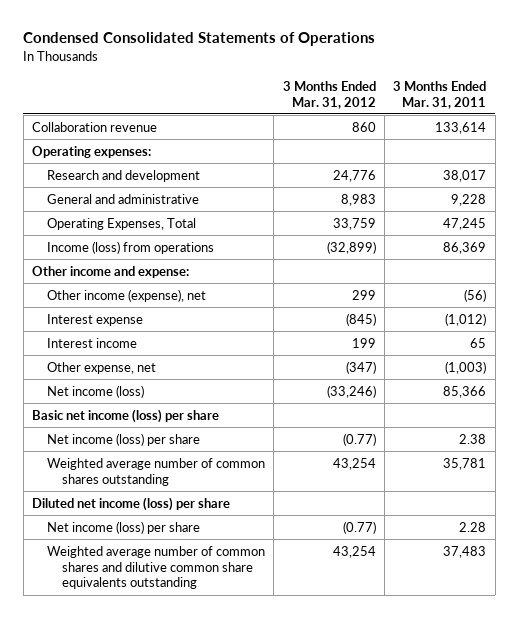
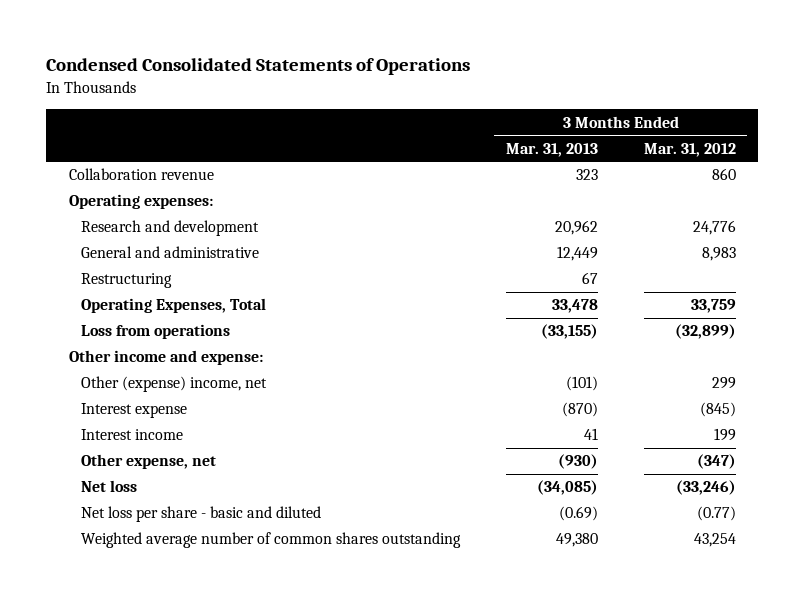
[393,80,487,109] 3 Months Ended Mar. 31, 2011 -> none
none -> [505,142,598,157] Mar. 31, 2013
none -> [80,273,172,289] Restructuring
[46,240,214,254] Income (loss) from operations -> [80,324,230,340] Loss from operations
[46,288,206,302] Other income (expense), net -> [80,376,267,393] Other (expense) income, net
[31,408,219,423] Basic net income (loss) per share -> none
[46,384,144,398] Net income (loss) -> [80,480,137,493] Net loss
[46,432,200,446] Net income (loss) per share -> [80,506,321,523] Net loss per share - basic and diluted
[31,496,230,511] Diluted net income (loss) per share -> none
[46,520,200,534] Net income (loss) per share -> none
[46,545,265,590] Weighted average number of common shares and dilutive common share equivalents outstanding -> none

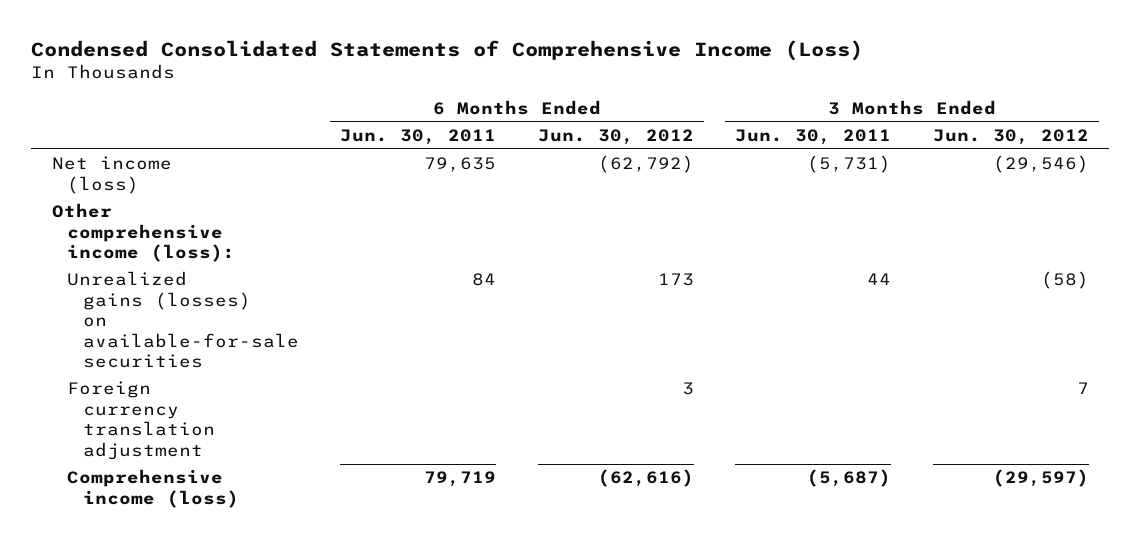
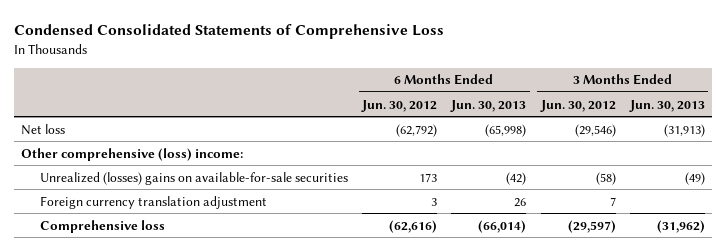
[31,40,864,62] Condensed Consolidated Statements of Comprehensive Income (Loss) -> [14,24,445,40] Condensed Consolidated Statements of Comprehensive Loss
[340,129,497,146] Jun. 30, 2011 -> none
[735,129,892,146] Jun. 30, 2011 -> none
none -> [450,99,527,112] Jun. 30, 2013
none -> [628,99,705,112] Jun. 30, 2013
[51,156,172,194] Net income (loss) -> [21,123,66,135] Net loss
[51,203,236,263] Other comprehensive income (loss): -> [21,147,244,161] Other comprehensive (loss) income:
[67,271,299,369] Unrealized gains (losses) on available-for-sale securities -> [40,171,349,185] Unrealized (losses) gains on available-for-sale securities
[67,469,239,508] Comprehensive income (loss) -> [40,219,166,233] Comprehensive loss

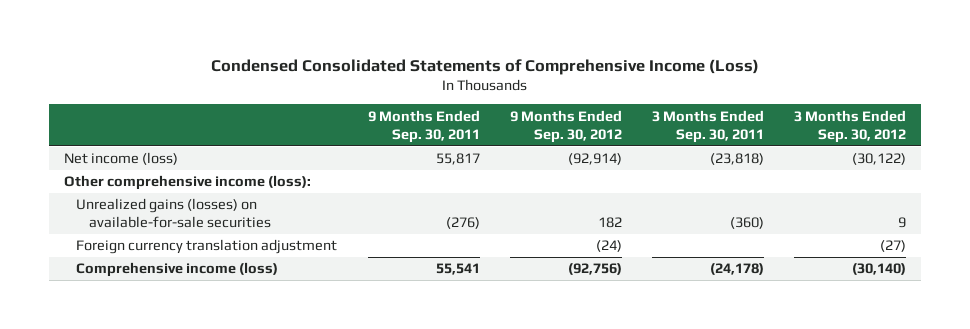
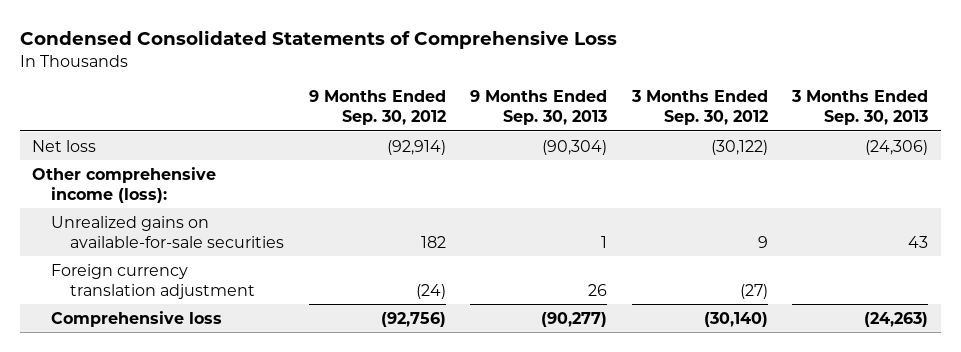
[210,58,759,75] Condensed Consolidated Statements of Comprehensive Income (Loss) -> [20,29,618,49] Condensed Consolidated Statements of Comprehensive Loss
[367,109,480,143] 9 Months Ended Sep. 30, 2011 -> none
[651,109,764,143] 3 Months Ended Sep. 30, 2011 -> none
none -> [470,90,608,126] 9 Months Ended Sep. 30, 2013
none -> [791,90,929,126] 3 Months Ended Sep. 30, 2013
[63,152,178,166] Net income (loss) -> [32,139,97,152] Net loss
[76,198,272,229] Unrealized gains (losses) on available-for-sale securities -> [51,215,285,248] Unrealized gains on available-for-sale securities
[76,262,279,278] Comprehensive income (loss) -> [51,310,223,327] Comprehensive loss

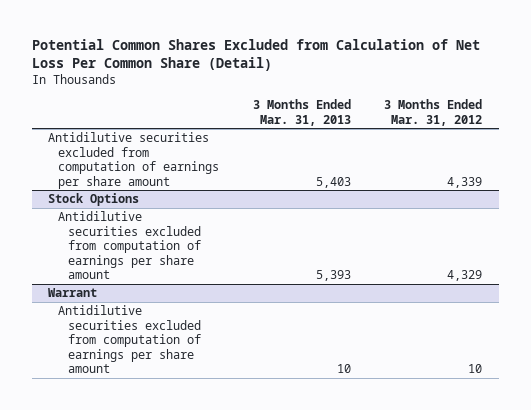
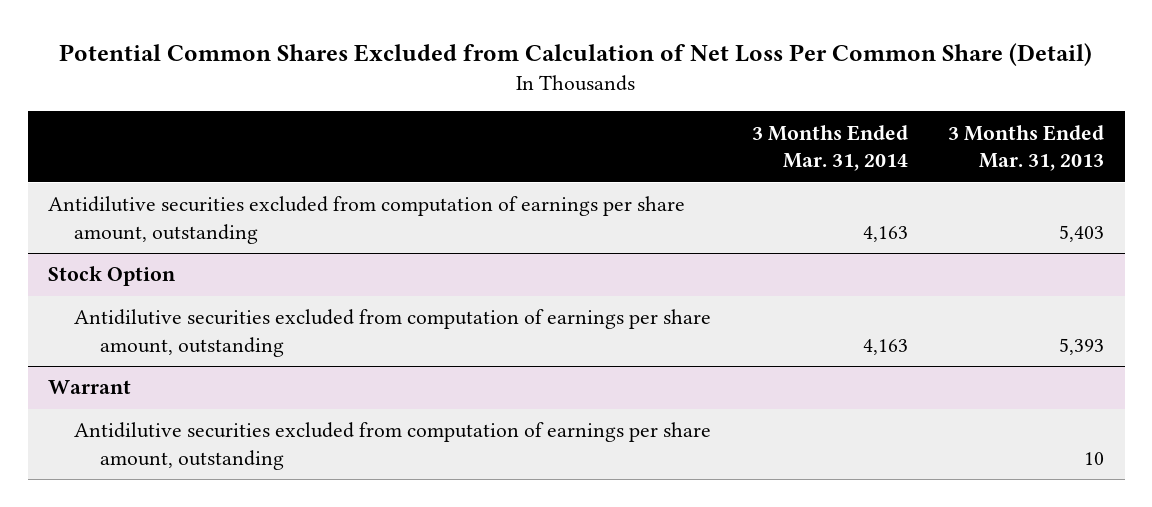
[384,99,483,126] 3 Months Ended Mar. 31, 2012 -> none
none -> [751,124,908,172] 3 Months Ended Mar. 31, 2014
[48,132,220,189] Antidilutive securities excluded from computation of earnings per share amount -> [48,196,686,244] Antidilutive securities excluded from computation of earnings per share amount, outstanding
[48,193,140,207] Stock Options -> [48,266,177,287] Stock Option
[58,211,202,280] Antidilutive securities excluded from computation of earnings per share amount -> [73,309,711,357] Antidilutive securities excluded from computation of earnings per share amount, outstanding
[58,305,202,374] Antidilutive securities excluded from computation of earnings per share amount -> [73,422,711,470] Antidilutive securities excluded from computation of earnings per share amount, outstanding

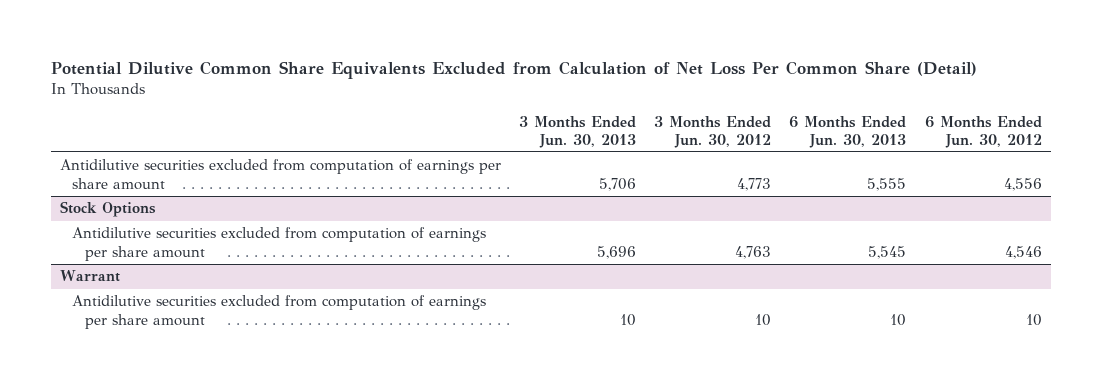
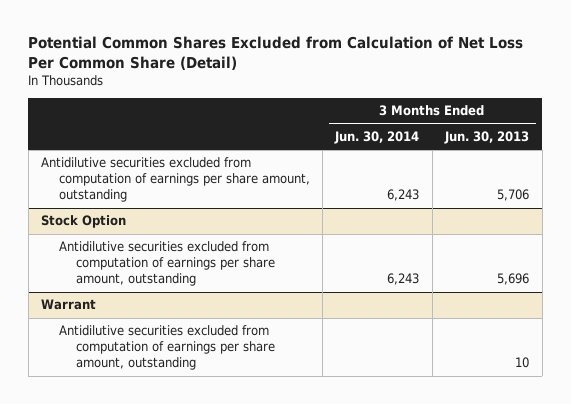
[51,61,978,80] Potential Dilutive Common Share Equivalents Excluded from Calculation of Net Loss Per Common Share (Detail) -> [28,36,524,70] Potential Common Shares Excluded from Calculation of Net Loss Per Common Share (Detail)
[654,115,772,148] 3 Months Ended Jun. 30, 2012 -> none
[789,115,907,148] 6 Months Ended Jun. 30, 2013 -> none
[924,115,1042,148] 6 Months Ended Jun. 30, 2012 -> none
none -> [334,130,420,144] Jun. 30, 2014
[60,159,502,190] Antidilutive securities excluded from computation of earnings per share amount -> [41,157,310,203] Antidilutive securities excluded from computation of earnings per share amount, outstanding
[60,201,157,218] Stock Options -> [41,215,127,229] Stock Option
[72,227,487,261] Antidilutive securities excluded from computation of earnings per share amount -> [58,241,276,287] Antidilutive securities excluded from computation of earnings per share amount, outstanding
[72,295,487,329] Antidilutive securities excluded from computation of earnings per share amount -> [58,325,276,371] Antidilutive securities excluded from computation of earnings per share amount, outstanding

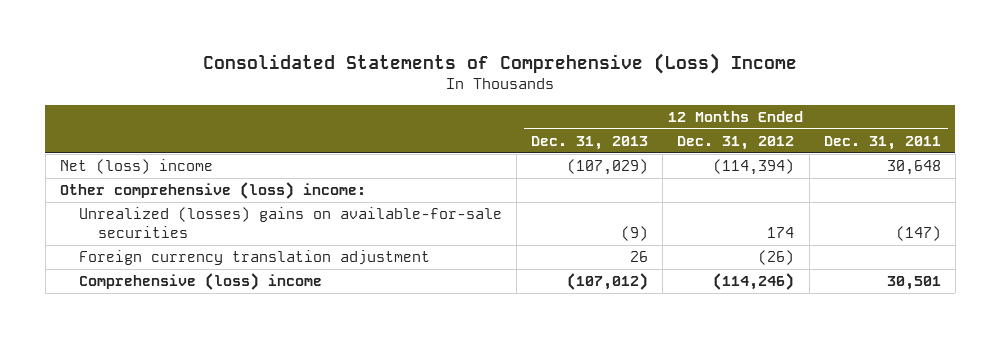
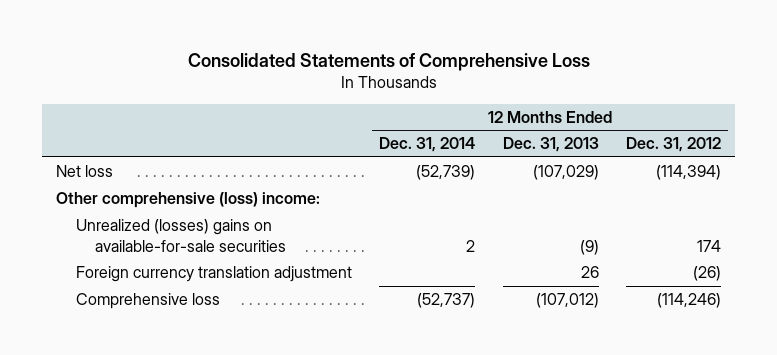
[203,52,798,74] Consolidated Statements of Comprehensive (Loss) Income -> [187,52,590,71] Consolidated Statements of Comprehensive Loss
[823,136,941,151] Dec. 31, 2011 -> none
none -> [379,137,476,153] Dec. 31, 2014
[59,159,213,175] Net (loss) income -> [55,165,113,178] Net loss
[78,273,322,291] Comprehensive (loss) income -> [75,293,220,310] Comprehensive loss

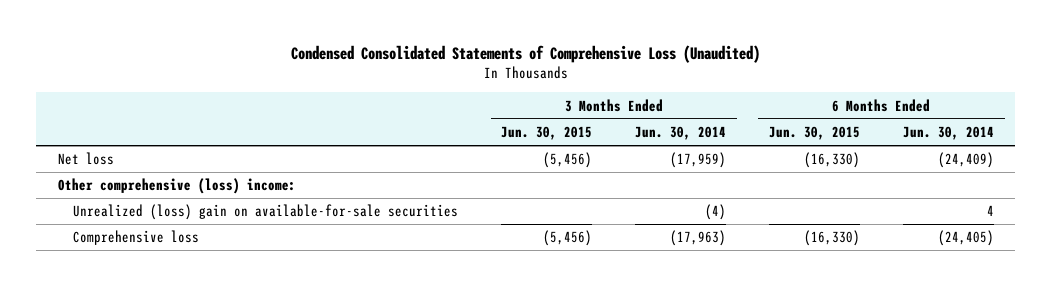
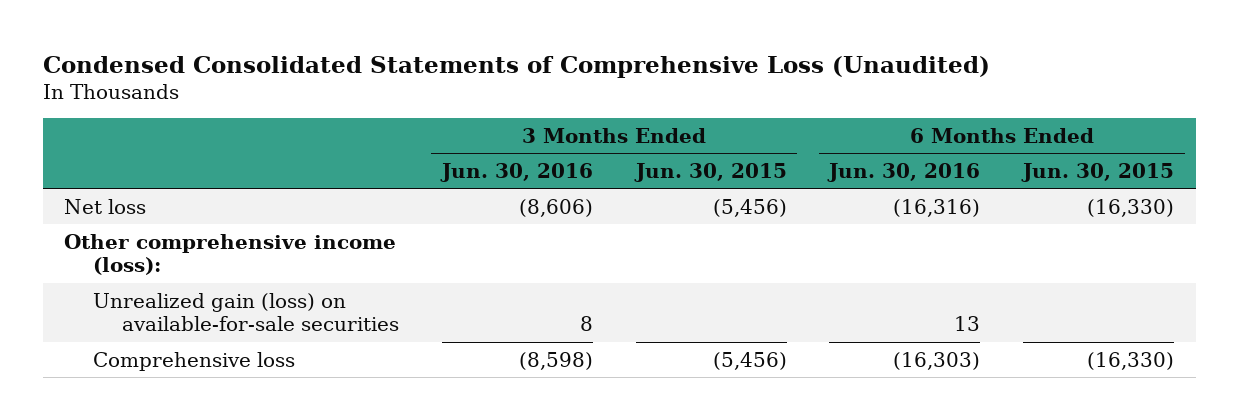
[635,125,727,140] Jun. 30, 2014 -> none
[902,125,994,140] Jun. 30, 2014 -> none
none -> [439,162,593,182] Jun. 30, 2016
none -> [827,162,981,182] Jun. 30, 2016
[57,178,296,195] Other comprehensive (loss) income: -> [63,233,396,276] Other comprehensive income (loss):
[73,204,459,221] Unrealized (loss) gain on available-for-sale securities -> [92,292,399,332] Unrealized gain (loss) on available-for-sale securities

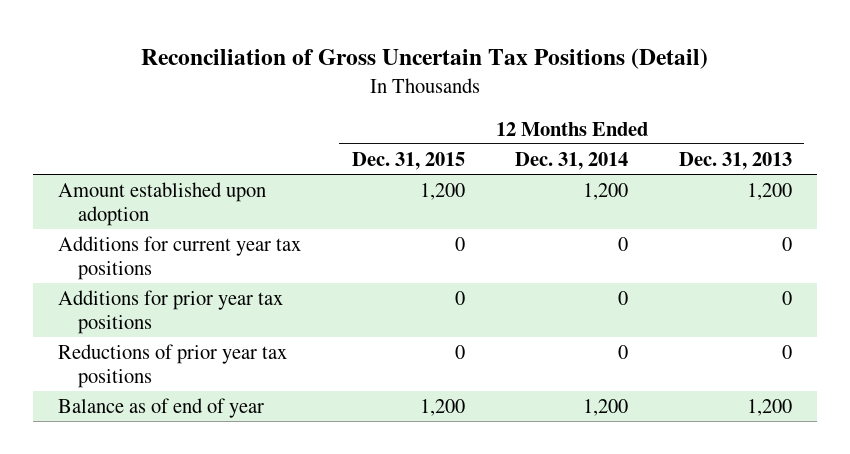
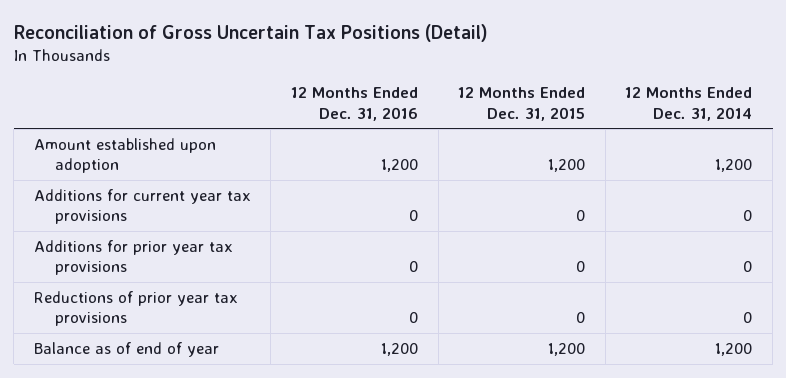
[678,151,792,170] Dec. 31, 2013 -> none
none -> [290,87,418,121] 12 Months Ended Dec. 31, 2016
[58,235,302,280] Additions for current year tax positions -> [33,188,251,225] Additions for current year tax provisions
[58,289,284,334] Additions for prior year tax positions -> [33,239,233,276] Additions for prior year tax provisions
[58,343,288,388] Reductions of prior year tax positions -> [33,290,238,327] Reductions of prior year tax provisions

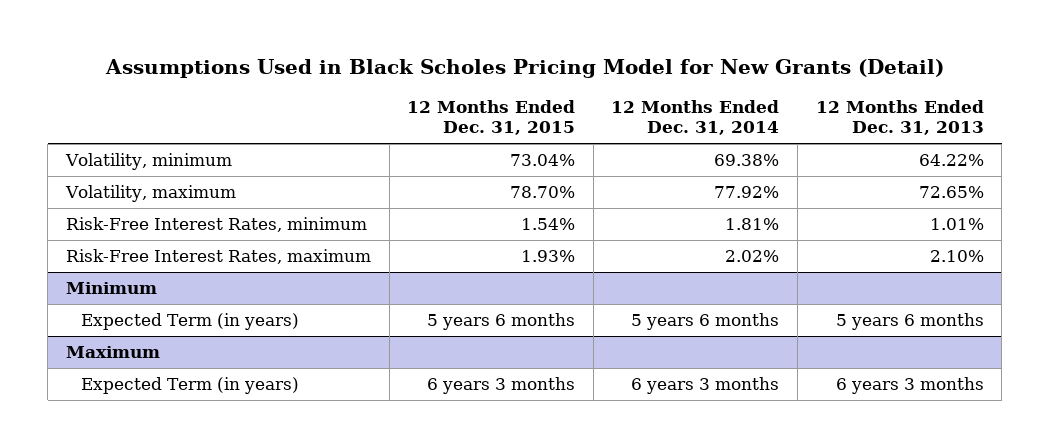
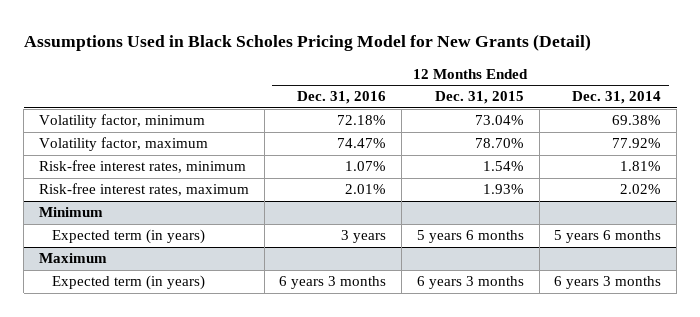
[815,100,984,136] 12 Months Ended Dec. 31, 2013 -> none
none -> [297,91,387,105] Dec. 31, 2016
[64,153,232,171] Volatility, minimum -> [38,114,205,129] Volatility factor, minimum
[64,185,236,203] Volatility, maximum -> [38,137,208,152] Volatility factor, maximum
[65,217,367,233] Risk-Free Interest Rates, minimum -> [38,160,246,174] Risk-free interest rates, minimum
[65,249,371,265] Risk-Free Interest Rates, maximum -> [38,183,249,197] Risk-free interest rates, maximum
[81,313,300,331] Expected Term (in years) -> [52,229,206,245] Expected term (in years)
[81,377,300,395] Expected Term (in years) -> [52,275,206,291] Expected term (in years)

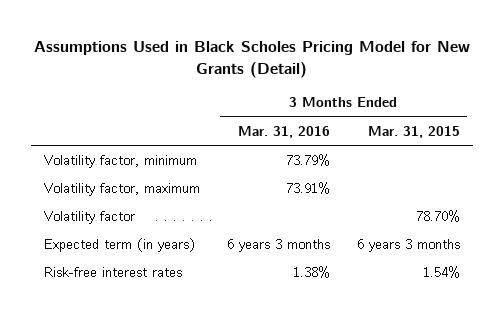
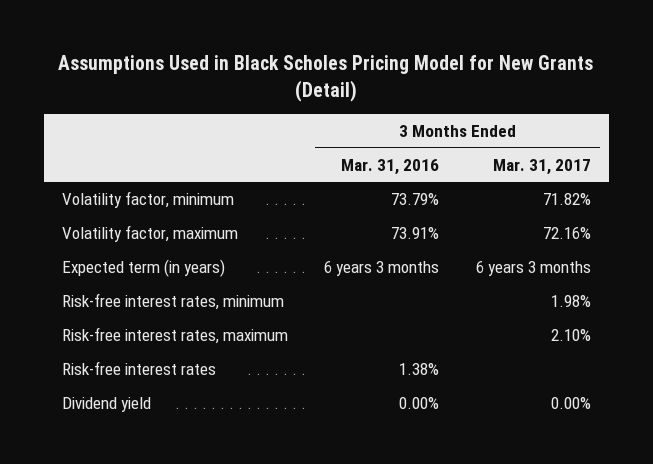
[367,125,460,138] Mar. 31, 2015 -> none
none -> [492,158,591,175] Mar. 31, 2017
[43,211,135,225] Volatility factor -> none
none -> [61,292,284,310] Risk-free interest rates, minimum
none -> [61,326,288,344] Risk-free interest rates, maximum
none -> [61,396,151,412] Dividend yield

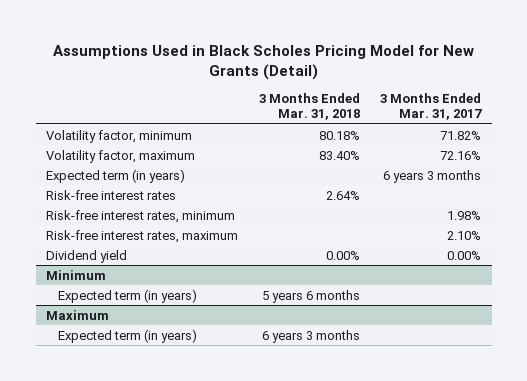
[341,158,440,175] Mar. 31, 2016 -> none
none -> [258,93,360,121] 3 Months Ended Mar. 31, 2018
[61,360,216,375] Risk-free interest rates -> [45,189,176,200] Risk-free interest rates
none -> [45,269,106,280] Minimum
none -> [58,288,198,303] Expected term (in years)
none -> [45,309,109,320] Maximum
none -> [58,328,198,343] Expected term (in years)

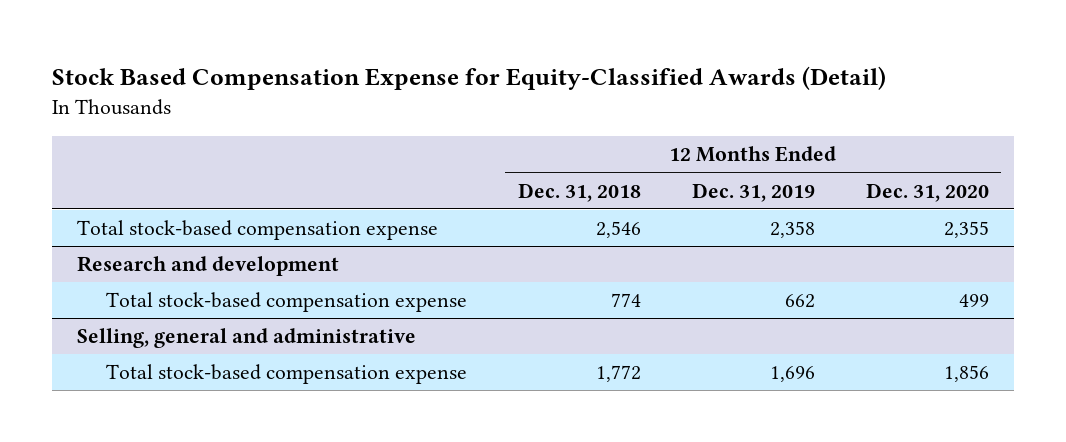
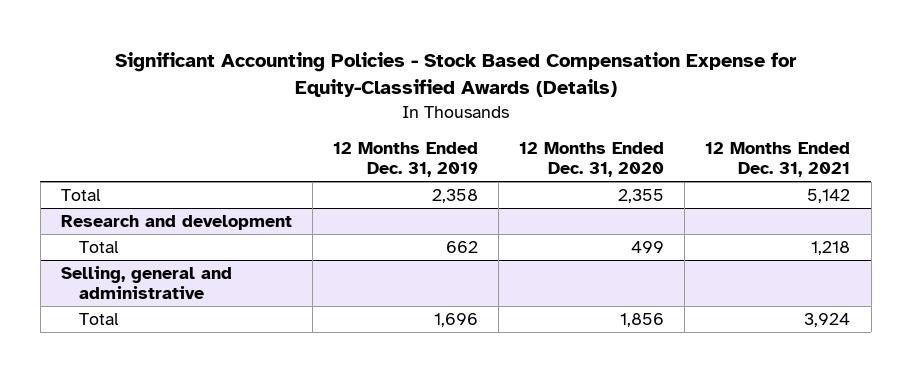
[51,66,886,91] Stock Based Compensation Expense for Equity-Classified Awards (Detail) -> [114,52,797,98] Significant Accounting Policies - Stock Based Compensation Expense for Equity-Classified Awards (Details)
[517,182,641,202] Dec. 31, 2018 -> none
none -> [705,142,851,178] 12 Months Ended Dec. 31, 2021
[77,220,439,241] Total stock-based compensation expense -> [60,189,101,202] Total
[105,292,467,313] Total stock-based compensation expense -> [78,241,119,254] Total
[105,364,467,385] Total stock-based compensation expense -> [78,313,119,326] Total

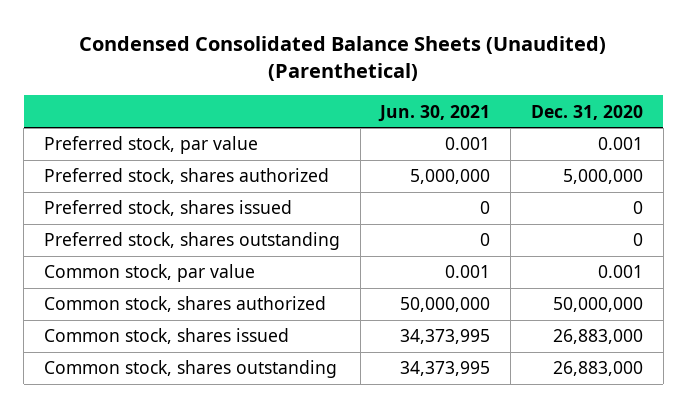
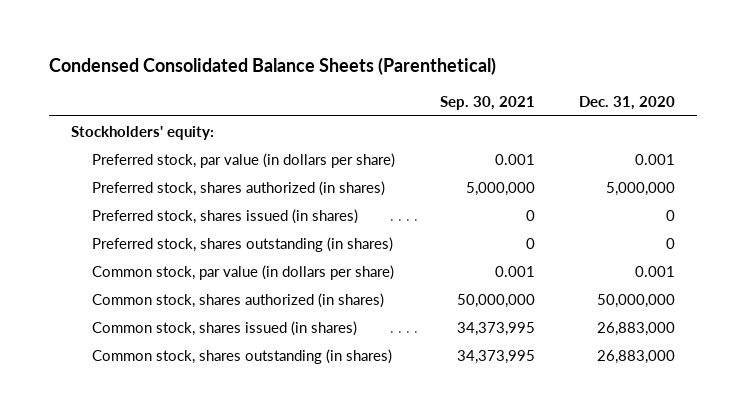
[79,35,607,81] Condensed Consolidated Balance Sheets (Unaudited) (Parenthetical) -> [48,57,496,76] Condensed Consolidated Balance Sheets (Parenthetical)
[378,104,491,122] Jun. 30, 2021 -> none
none -> [439,95,535,110] Sep. 30, 2021
none -> [70,125,214,140] Stockholders' equity:
[43,136,258,155] Preferred stock, par value -> [92,152,396,168] Preferred stock, par value (in dollars per share)
[43,168,329,185] Preferred stock, shares authorized -> [92,180,386,196] Preferred stock, shares authorized (in shares)
[43,200,292,217] Preferred stock, shares issued -> [92,208,359,224] Preferred stock, shares issued (in shares)
[43,232,340,251] Preferred stock, shares outstanding -> [92,236,394,252] Preferred stock, shares outstanding (in shares)
[43,264,255,283] Common stock, par value -> [92,264,395,280] Common stock, par value (in dollars per share)
[43,296,326,313] Common stock, shares authorized -> [92,292,385,308] Common stock, shares authorized (in shares)
[43,328,289,345] Common stock, shares issued -> [92,320,358,336] Common stock, shares issued (in shares)
[43,360,337,379] Common stock, shares outstanding -> [92,348,393,364] Common stock, shares outstanding (in shares)

